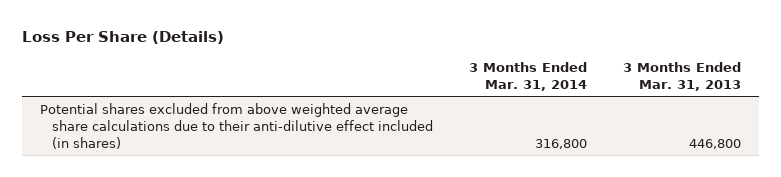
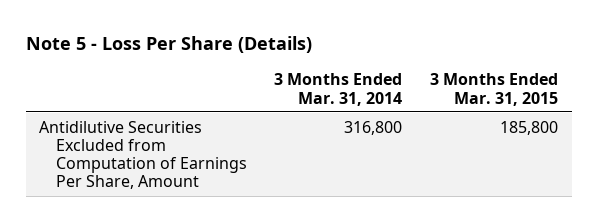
[21,31,224,45] Loss Per Share (Details) -> [25,35,312,53] Note 5 - Loss Per Share (Details)
[623,61,742,91] 3 Months Ended Mar. 31, 2013 -> none
none -> [429,73,558,106] 3 Months Ended Mar. 31, 2015
[39,103,434,149] Potential shares excluded from above weighted average share calculations due to their anti-dilutive effect included (in shares) -> [39,120,247,190] Antidilutive Securities Excluded from Computation of Earnings Per Share, Amount

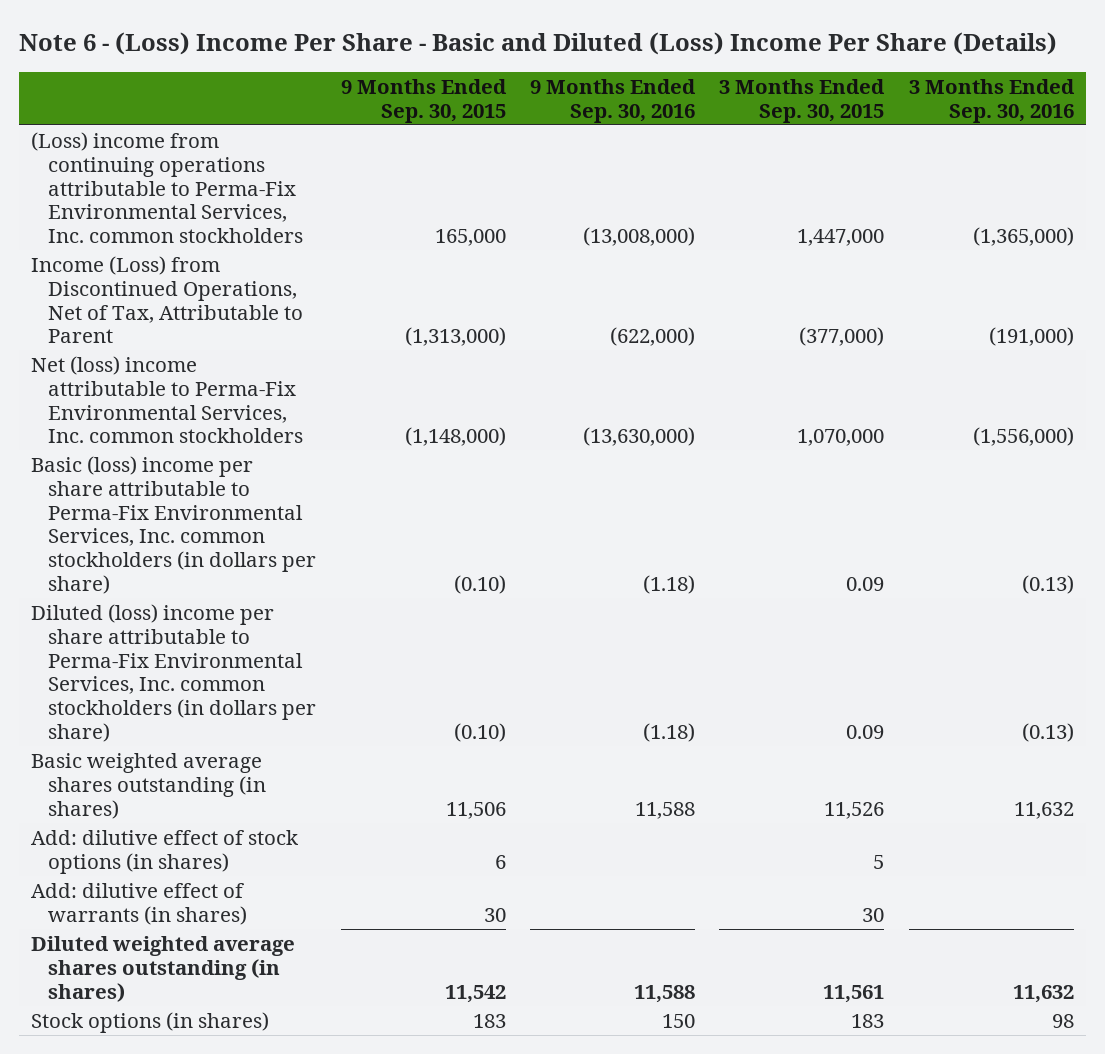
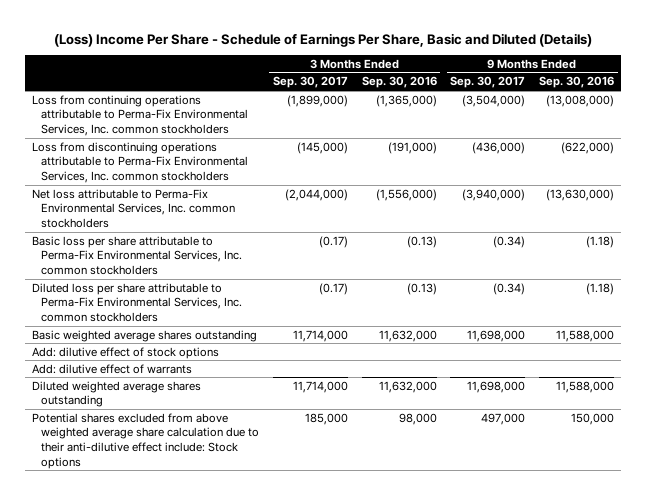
[19,32,1058,56] Note 6 - (Loss) Income Per Share - Basic and Diluted (Loss) Income Per Share (Details) -> [54,32,593,47] (Loss) Income Per Share - Schedule of Earnings Per Share, Basic and Diluted (Details)
[340,78,507,123] 9 Months Ended Sep. 30, 2015 -> none
[719,78,886,123] 3 Months Ended Sep. 30, 2015 -> none
none -> [272,76,348,89] Sep. 30, 2017
none -> [450,76,526,89] Sep. 30, 2017
[31,1011,270,1033] Stock options (in shares) -> none
[31,131,304,244] (Loss) income from continuing operations attributable to Perma-Fix Environmental Services, Inc. common stockholders -> [32,94,248,137] Loss from continuing operations attributable to Perma-Fix Environmental Services, Inc. common stockholders
[31,255,304,344] Income (Loss) from Discontinued Operations, Net of Tax, Attributable to Parent -> [32,141,248,184] Loss from discontinuing operations attributable to Perma-Fix Environmental Services, Inc. common stockholders
[31,355,304,444] Net (loss) income attributable to Perma-Fix Environmental Services, Inc. common stockholders -> [32,188,235,229] Net loss attributable to Perma-Fix Environmental Services, Inc. common stockholders
[31,455,317,594] Basic (loss) income per share attributable to Perma-Fix Environmental Services, Inc. common stockholders (in dollars per share) -> [32,235,242,276] Basic loss per share attributable to Perma-Fix Environmental Services, Inc. common stockholders
[31,603,317,742] Diluted (loss) income per share attributable to Perma-Fix Environmental Services, Inc. common stockholders (in dollars per share) -> [32,282,242,323] Diluted loss per share attributable to Perma-Fix Environmental Services, Inc. common stockholders
[31,752,267,819] Basic weighted average shares outstanding (in shares) -> [32,329,258,342] Basic weighted average shares outstanding
[634,801,695,819] 11,588 -> [556,329,615,342] 11,588,000
[1013,801,1074,819] 11,632 -> [378,329,437,342] 11,632,000
[31,829,300,874] Add: dilutive effect of stock options (in shares) -> [32,346,220,359] Add: dilutive effect of stock options
[31,882,248,925] Add: dilutive effect of warrants (in shares) -> [32,363,193,374] Add: dilutive effect of warrants
[31,935,296,1002] Diluted weighted average shares outstanding (in shares) -> [32,380,202,408] Diluted weighted average shares outstanding
[633,984,695,1003] 11,588 -> [556,380,615,393] 11,588,000
[1012,984,1074,1003] 11,632 -> [378,380,437,393] 11,632,000
none -> [32,412,259,469] Potential shares excluded from above weighted average share calculation due to their anti-dilutive effect include: Stock options

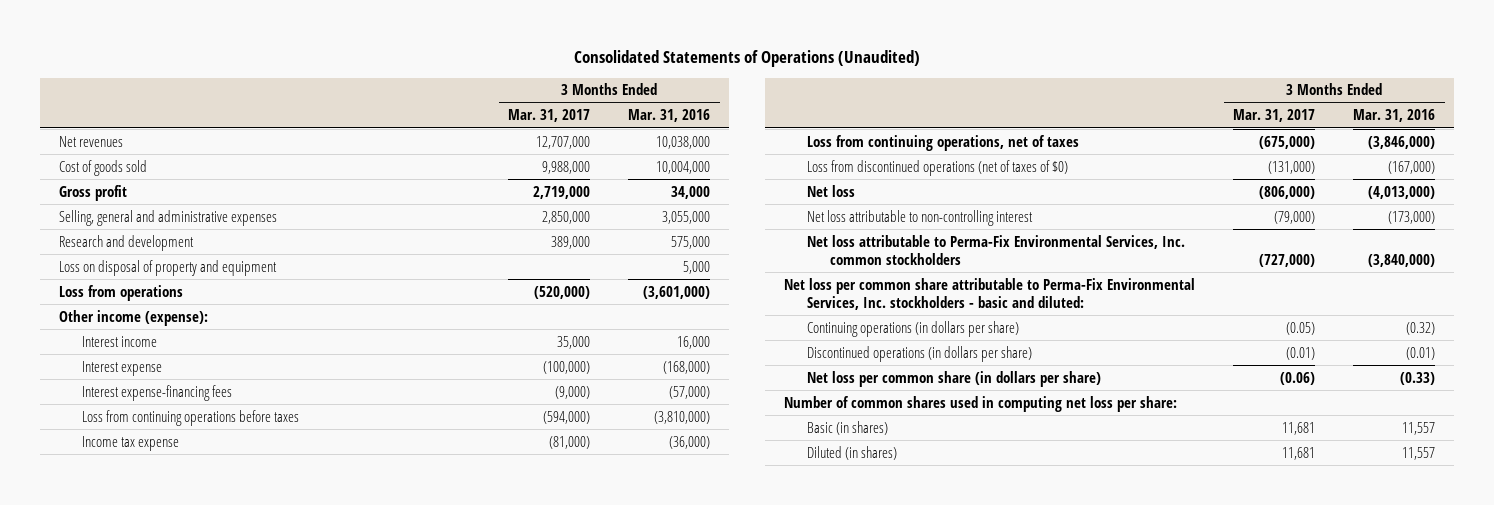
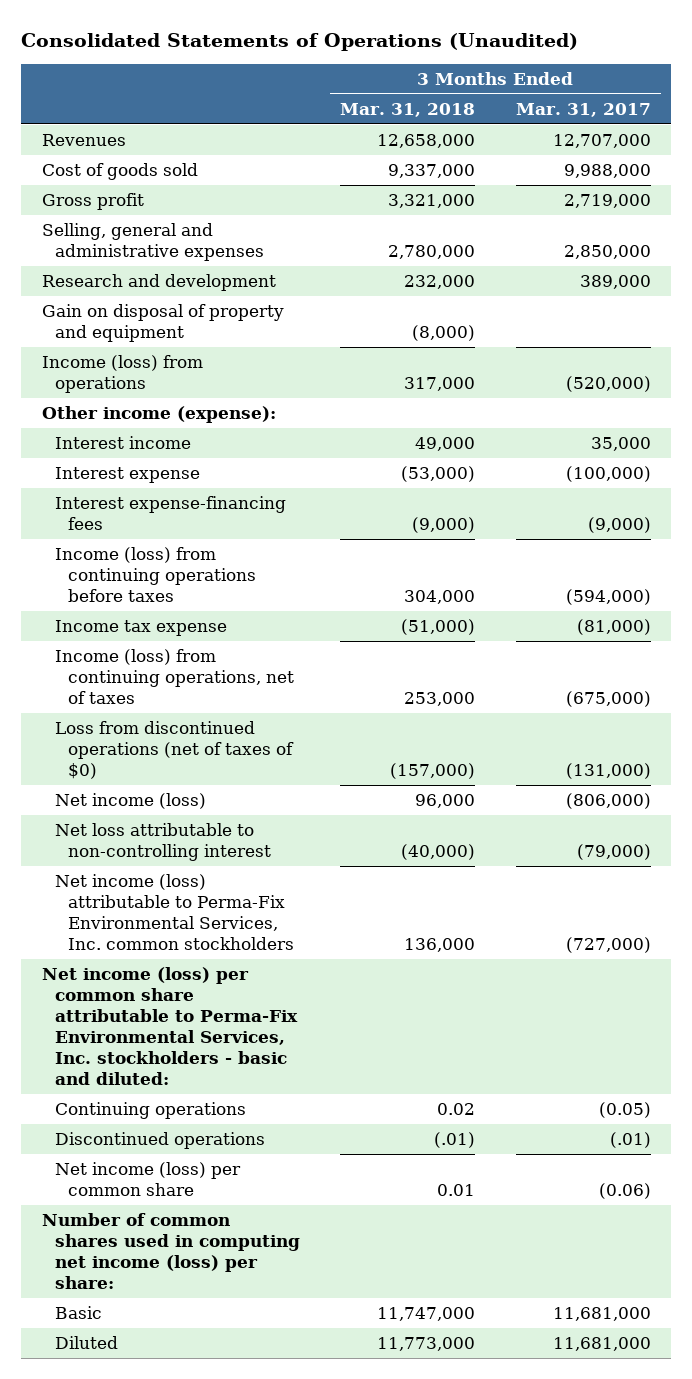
[628,109,711,123] Mar. 31, 2016 -> none
none -> [340,102,476,117] Mar. 31, 2018
[59,135,124,147] Net revenues -> [41,134,126,147] Revenues
[59,259,278,276] Loss on disposal of property and equipment -> [41,304,284,343] Gain on disposal of property and equipment
[59,284,184,301] Loss from operations -> [41,355,203,394] Income (loss) from operations
[82,409,300,426] Loss from continuing operations before taxes -> [54,547,257,602] Income (loss) from continuing operations before taxes
[807,134,1080,151] Loss from continuing operations, net of taxes -> [54,649,295,704] Income (loss) from continuing operations, net of taxes
[807,184,856,197] Net loss -> [54,793,206,810] Net income (loss)
[807,234,1186,265] Net loss attributable to Perma-Fix Environmental Services, Inc. common stockholders -> [54,874,295,950] Net income (loss) attributable to Perma-Fix Environmental Services, Inc. common stockholders
[784,277,1196,310] Net loss per common share attributable to Perma-Fix Environmental Services, Inc. stockholders - basic and diluted: -> [41,967,298,1085] Net income (loss) per common share attributable to Perma-Fix Environmental Services, Inc. stockholders - basic and diluted:
[807,320,1020,337] Continuing operations (in dollars per share) -> [54,1102,246,1120] Continuing operations
[807,345,1033,362] Discontinued operations (in dollars per share) -> [54,1132,265,1150] Discontinued operations
[1286,346,1316,360] (0.01) -> [609,1132,651,1149] (.01)
[807,370,1102,387] Net loss per common share (in dollars per share) -> [54,1162,241,1197] Net income (loss) per common share
[784,395,1178,412] Number of common shares used in computing net loss per share: -> [41,1213,300,1289] Number of common shares used in computing net income (loss) per share:
[807,420,889,435] Basic (in shares) -> [54,1306,102,1320] Basic
[1282,421,1316,435] 11,681 -> [552,1307,651,1322] 11,681,000
[807,445,898,460] Diluted (in shares) -> [54,1336,118,1350] Diluted
[1282,446,1316,460] 11,681 -> [552,1337,651,1352] 11,681,000

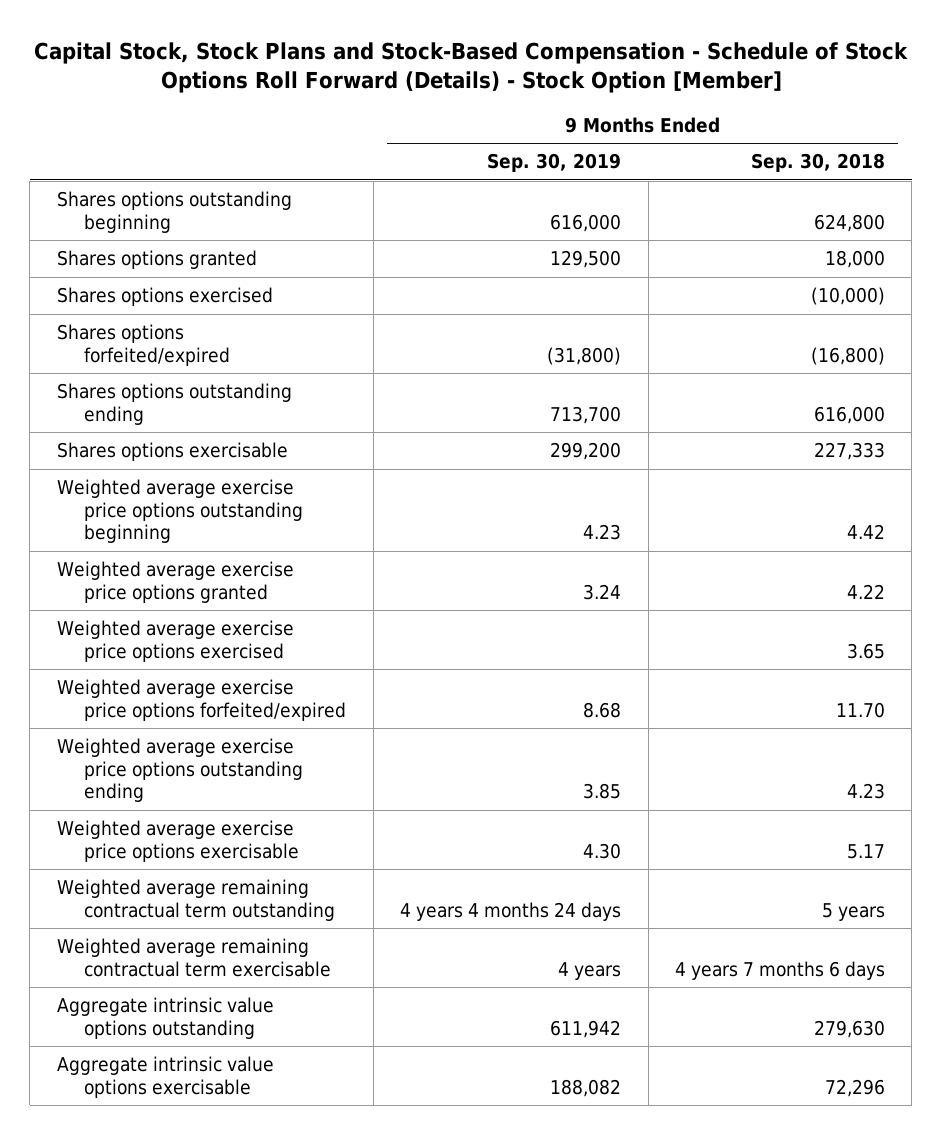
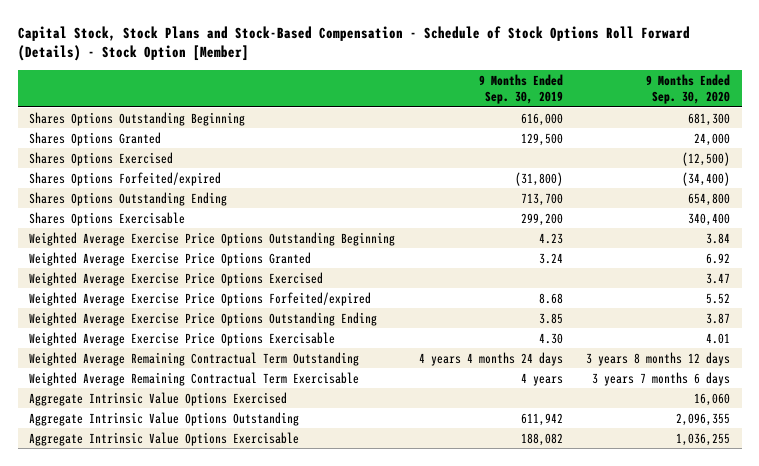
[750,153,885,173] Sep. 30, 2018 -> none
none -> [646,73,731,105] 9 Months Ended Sep. 30, 2020
[56,191,292,233] Shares options outstanding beginning -> [29,111,246,126] Shares Options Outstanding Beginning
[56,250,257,270] Shares options granted -> [29,131,162,146] Shares Options Granted
[56,287,273,307] Shares options exercised -> [29,151,174,166] Shares Options Exercised
[56,324,231,366] Shares options forfeited/expired -> [29,171,222,186] Shares Options Forfeited/expired
[56,383,292,425] Shares options outstanding ending -> [29,191,228,206] Shares Options Outstanding Ending
[56,442,288,462] Shares options exercisable -> [29,211,186,226] Shares Options Exercisable
[56,479,304,543] Weighted average exercise price options outstanding beginning -> [29,231,396,246] Weighted Average Exercise Price Options Outstanding Beginning
[56,561,294,603] Weighted average exercise price options granted -> [29,251,312,266] Weighted Average Exercise Price Options Granted
[56,620,294,662] Weighted average exercise price options exercised -> [29,271,324,286] Weighted Average Exercise Price Options Exercised
[56,679,347,721] Weighted average exercise price options forfeited/expired -> [29,291,372,306] Weighted Average Exercise Price Options Forfeited/expired
[56,738,304,802] Weighted average exercise price options outstanding ending -> [29,311,378,326] Weighted Average Exercise Price Options Outstanding Ending
[56,820,300,862] Weighted average exercise price options exercisable -> [29,331,336,346] Weighted Average Exercise Price Options Exercisable
[56,879,336,921] Weighted average remaining contractual term outstanding -> [29,351,360,366] Weighted Average Remaining Contractual Term Outstanding
[56,938,332,977] Weighted average remaining contractual term exercisable -> [29,371,360,386] Weighted Average Remaining Contractual Term Exercisable
none -> [29,391,288,406] Aggregate Intrinsic Value Options Exercised
[56,997,274,1039] Aggregate intrinsic value options outstanding -> [29,411,300,426] Aggregate Intrinsic Value Options Outstanding
[56,1056,274,1098] Aggregate intrinsic value options exercisable -> [29,431,300,446] Aggregate Intrinsic Value Options Exercisable

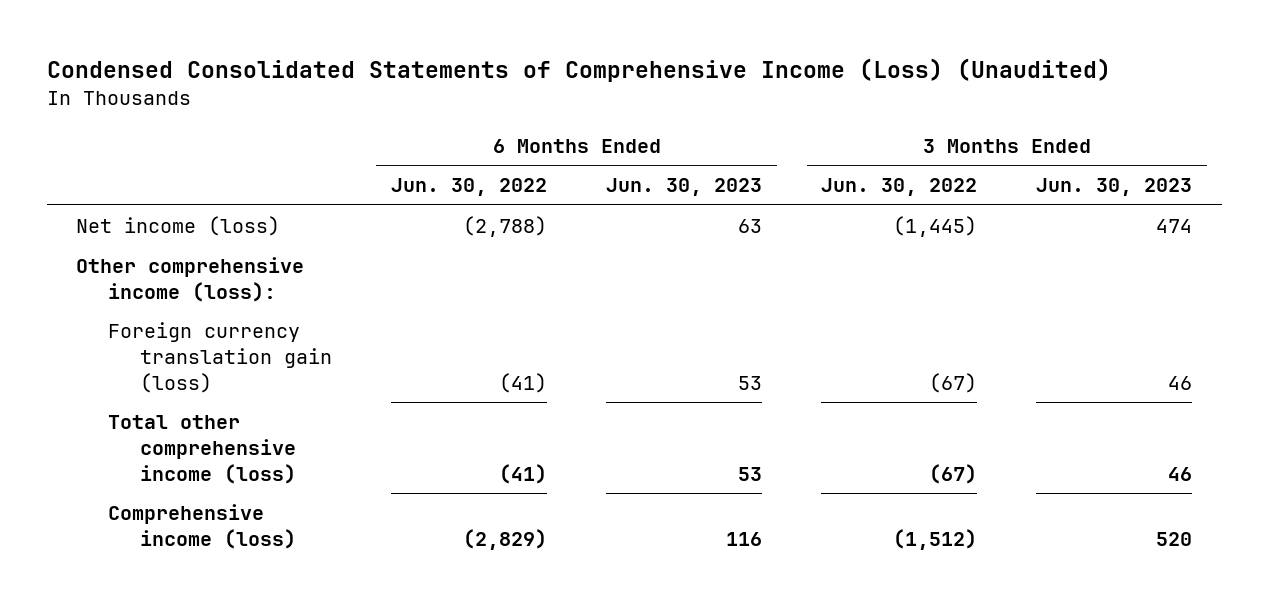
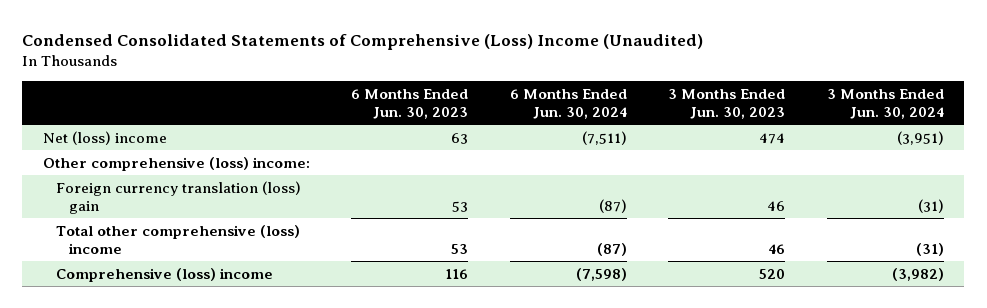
[46,57,1111,82] Condensed Consolidated Statements of Comprehensive Income (Loss) (Unaudited) -> [22,33,704,50] Condensed Consolidated Statements of Comprehensive (Loss) Income (Unaudited)
[391,178,548,197] Jun. 30, 2022 -> none
[821,178,978,197] Jun. 30, 2022 -> none
none -> [509,88,627,119] 6 Months Ended Jun. 30, 2024
none -> [826,88,944,119] 3 Months Ended Jun. 30, 2024
[76,216,281,237] Net income (loss) -> [43,130,168,145] Net (loss) income
[76,257,305,302] Other comprehensive income (loss): -> [43,156,311,171] Other comprehensive (loss) income:
[108,322,333,393] Foreign currency translation gain (loss) -> [56,180,302,214] Foreign currency translation (loss) gain
[108,415,297,484] Total other comprehensive income (loss) -> [56,224,301,254] Total other comprehensive (loss) income
[108,504,297,549] Comprehensive income (loss) -> [56,267,274,282] Comprehensive (loss) income

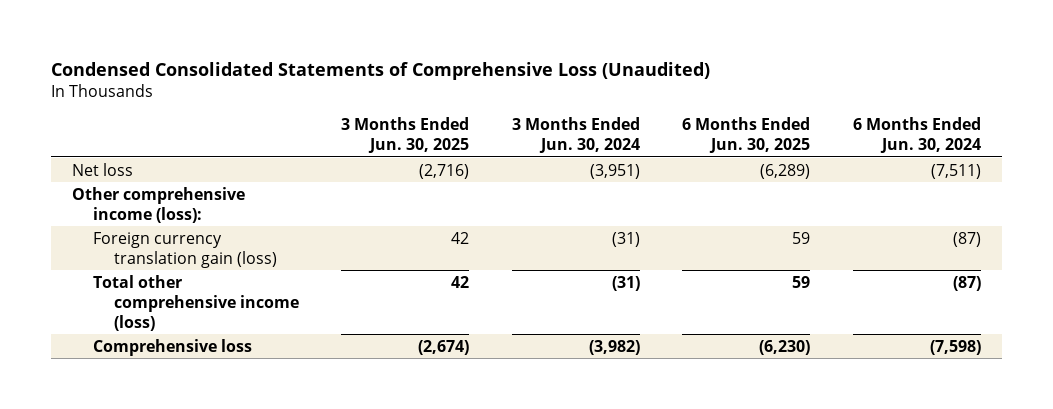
[22,33,704,50] Condensed Consolidated Statements of Comprehensive (Loss) Income (Unaudited) -> [51,61,711,80] Condensed Consolidated Statements of Comprehensive Loss (Unaudited)
[351,88,469,119] 6 Months Ended Jun. 30, 2023 -> none
[668,88,786,119] 3 Months Ended Jun. 30, 2023 -> none
none -> [341,117,470,154] 3 Months Ended Jun. 30, 2025
none -> [682,117,811,154] 6 Months Ended Jun. 30, 2025
[43,130,168,145] Net (loss) income -> [72,162,134,176] Net loss
[43,156,311,171] Other comprehensive (loss) income: -> [72,186,246,223] Other comprehensive income (loss):
[56,180,302,214] Foreign currency translation (loss) gain -> [93,231,278,268] Foreign currency translation gain (loss)
[56,224,301,254] Total other comprehensive (loss) income -> [93,274,300,331] Total other comprehensive income (loss)
[56,267,274,282] Comprehensive (loss) income -> [93,338,253,356] Comprehensive loss

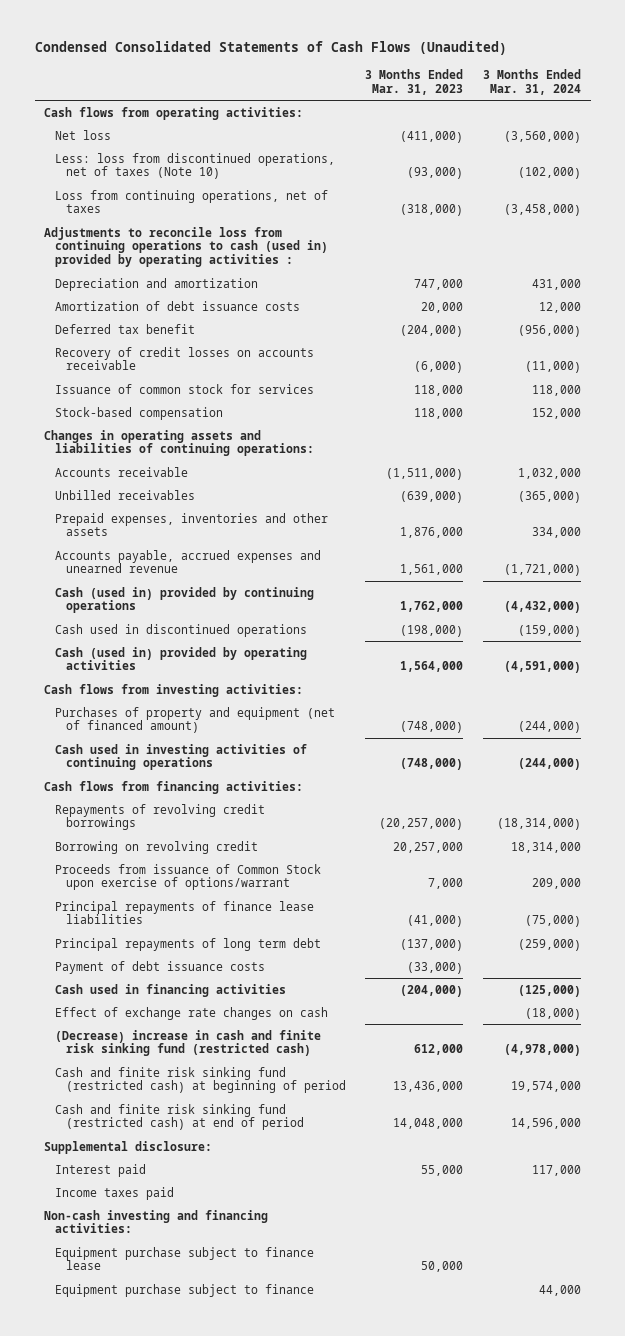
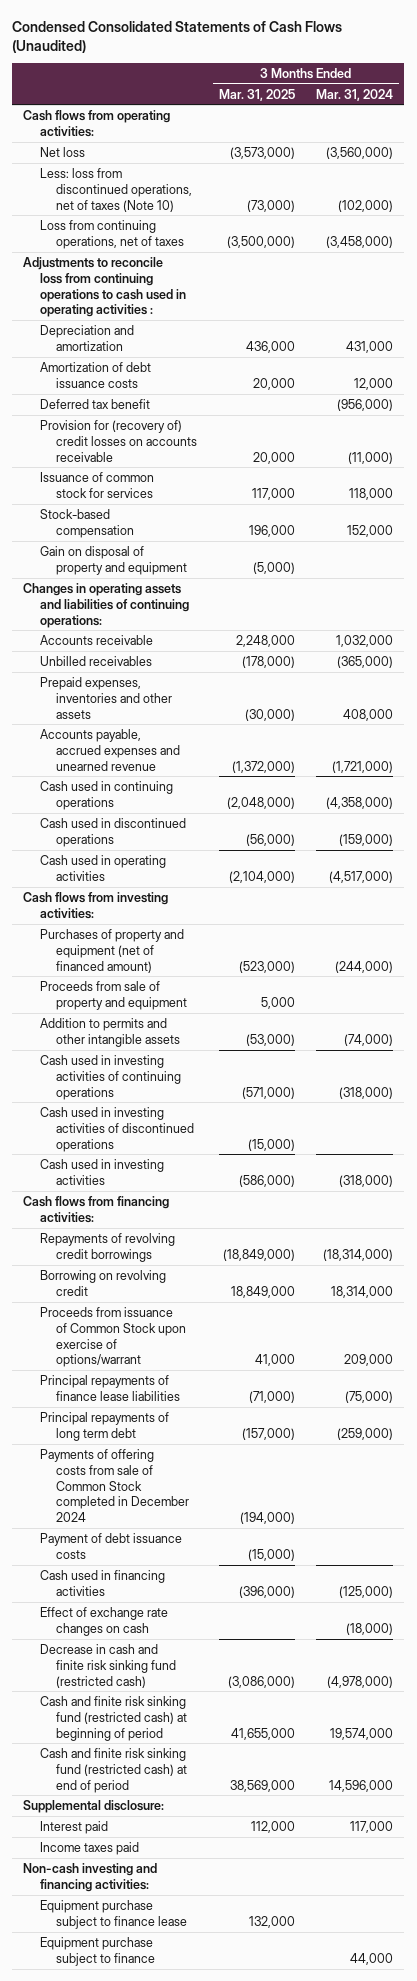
[365,69,464,96] 3 Months Ended Mar. 31, 2023 -> none
none -> [218,88,295,101] Mar. 31, 2025
[44,226,329,268] Adjustments to reconcile loss from continuing operations to cash (used in) provided by operating activities : -> [23,256,186,318] Adjustments to reconcile loss from continuing operations to cash used in operating activities :
[55,346,315,371] Recovery of credit losses on accounts receivable -> [39,419,197,462] Provision for (recovery of) credit losses on accounts receivable
none -> [39,545,187,575] Gain on disposal of property and equipment
[532,527,582,539] 334,000 -> [343,708,394,721] 408,000
[55,586,315,614] Cash (used in) provided by continuing operations -> [39,780,173,810] Cash used in continuing operations
[504,601,582,614] (4,432,000) -> [326,796,394,809] (4,358,000)
[55,646,308,671] Cash (used in) provided by operating activities -> [39,854,166,881] Cash used in operating activities
[504,661,582,674] (4,591,000) -> [329,870,394,883] (4,517,000)
none -> [39,980,187,1010] Proceeds from sale of property and equipment
none -> [39,1017,180,1047] Addition to permits and other intangible assets
[518,758,582,771] (244,000) -> [339,1086,394,1099] (318,000)
none -> [39,1106,194,1152] Cash used in investing activities of discontinued operations
none -> [39,1158,164,1185] Cash used in investing activities
none -> [39,1448,189,1523] Payments of offering costs from sale of Common Stock completed in December 2024
[55,1029,322,1057] (Decrease) increase in cash and finite risk sinking fund (restricted cash) -> [39,1643,176,1688] Decrease in cash and finite risk sinking fund (restricted cash)

